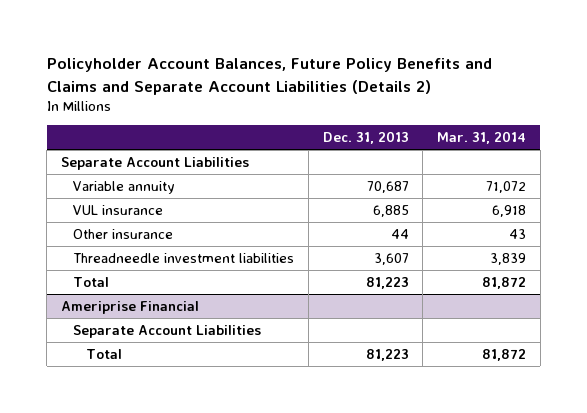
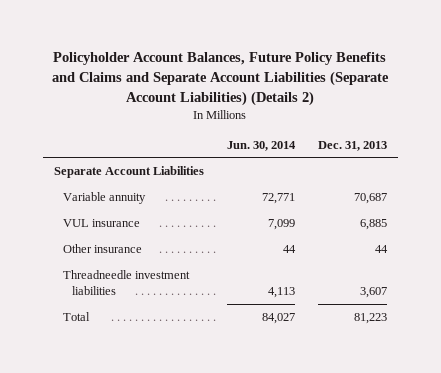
[46,58,492,95] Policyholder Account Balances, Future Policy Benefits and Claims and Separate Account Liabilities (Details 2) -> [52,52,390,106] Policyholder Account Balances, Future Policy Benefits and Claims and Separate Account Liabilities (Separate Account Liabilities) (Details 2)
[437,131,527,145] Mar. 31, 2014 -> none
none -> [226,140,296,151] Jun. 30, 2014
[61,300,200,314] Ameriprise Financial -> none
[73,324,262,338] Separate Account Liabilities -> none
[85,348,122,359] Total -> none

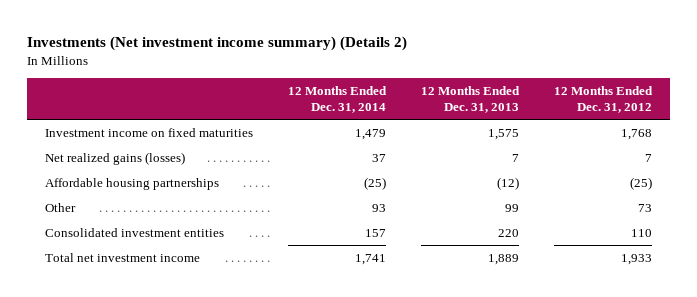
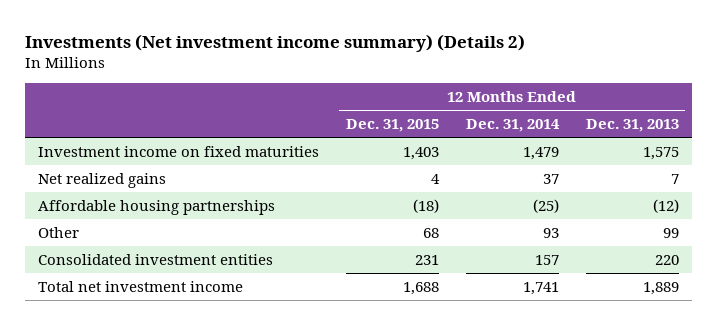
[554,85,654,113] 12 Months Ended Dec. 31, 2012 -> none
none -> [346,119,440,133] Dec. 31, 2015
[44,151,185,165] Net realized gains (losses) -> [38,172,167,188] Net realized gains

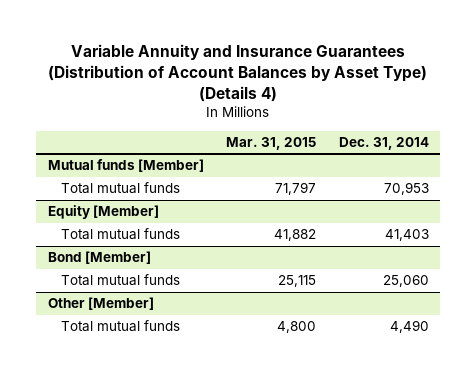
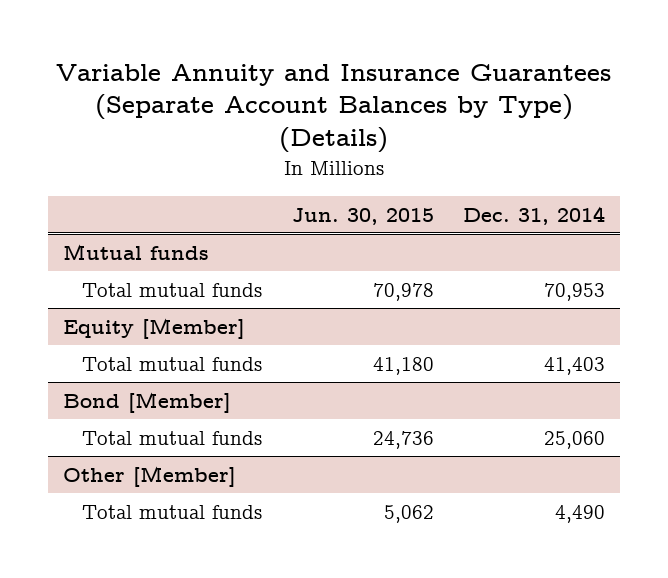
[48,44,428,103] Variable Annuity and Insurance Guarantees (Distribution of Account Balances by Asset Type) (Details 4) -> [56,63,612,154] Variable Annuity and Insurance Guarantees (Separate Account Balances by Type) (Details)
[226,136,317,150] Mar. 31, 2015 -> none
none -> [291,207,434,225] Jun. 30, 2015
[47,159,204,173] Mutual funds [Member] -> [62,243,209,260] Mutual funds

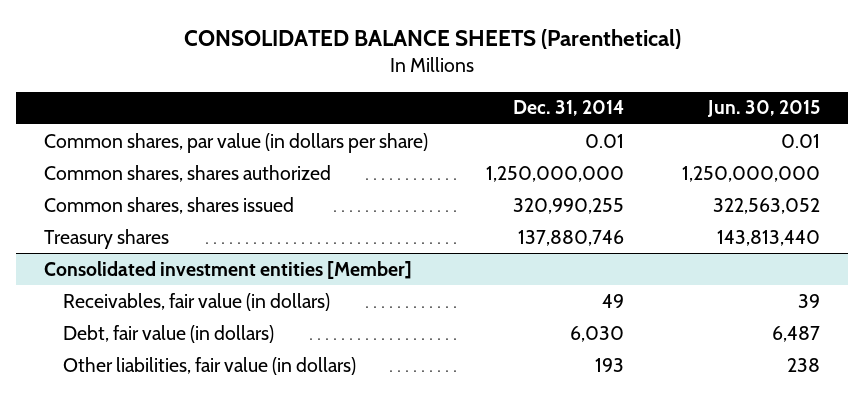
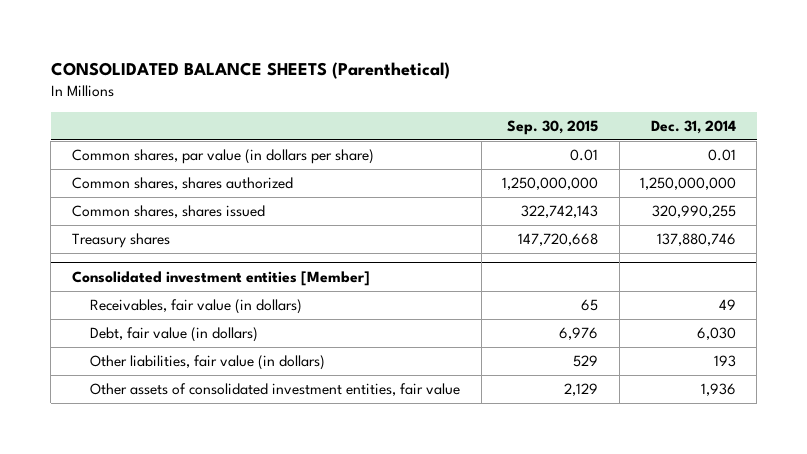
[706,100,820,118] Jun. 30, 2015 -> none
none -> [507,120,599,136] Sep. 30, 2015
none -> [90,383,461,397] Other assets of consolidated investment entities, fair value

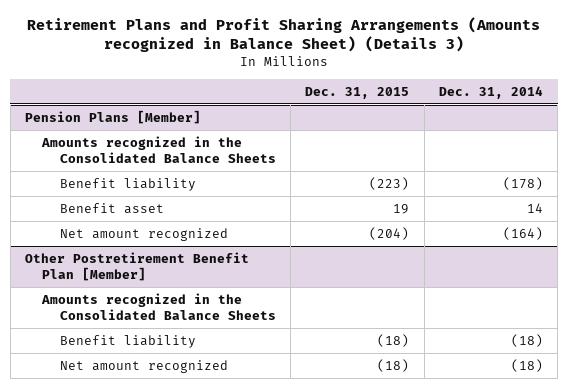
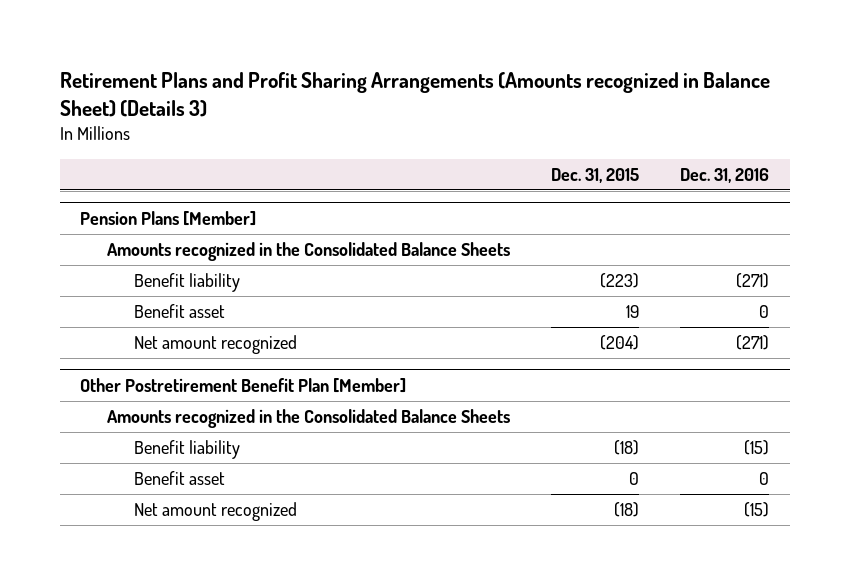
[438,85,543,99] Dec. 31, 2014 -> none
none -> [679,167,769,183] Dec. 31, 2016
none -> [133,471,225,486] Benefit asset

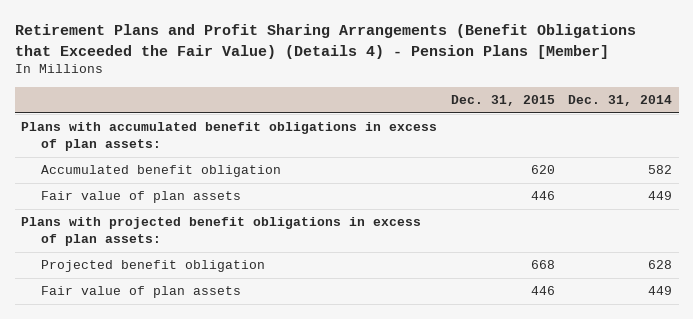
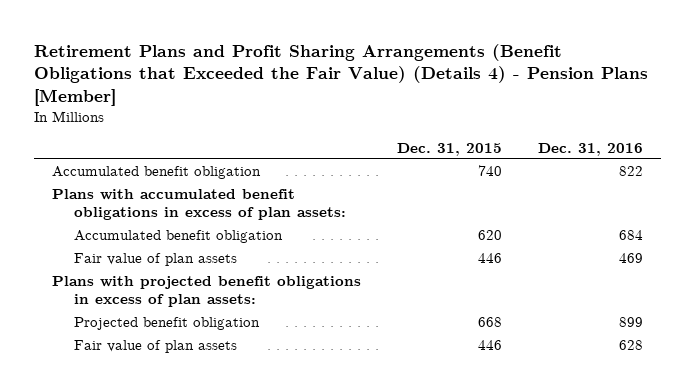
[567,94,672,106] Dec. 31, 2014 -> none
none -> [537,142,643,156] Dec. 31, 2016
none -> [52,166,262,180] Accumulated benefit obligation

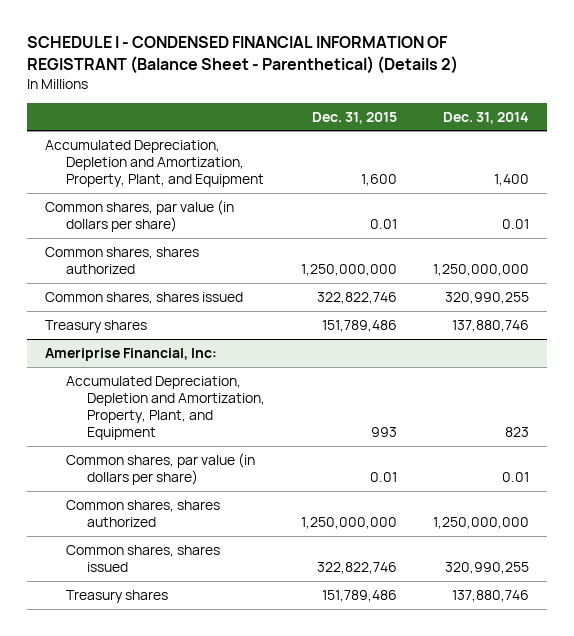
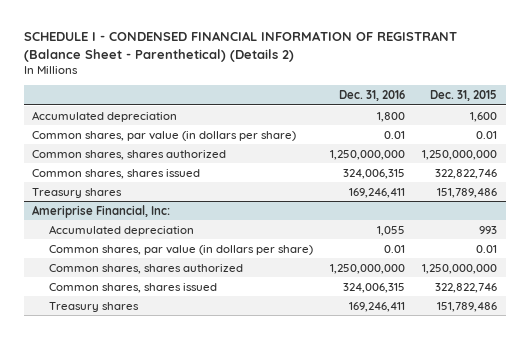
[442,111,529,124] Dec. 31, 2014 -> none
none -> [339,89,406,101] Dec. 31, 2016
[44,139,264,188] Accumulated Depreciation, Depletion and Amortization, Property, Plant, and Equipment -> [32,110,178,122] Accumulated depreciation
[65,375,265,441] Accumulated Depreciation, Depletion and Amortization, Property, Plant, and Equipment -> [48,224,194,236] Accumulated depreciation

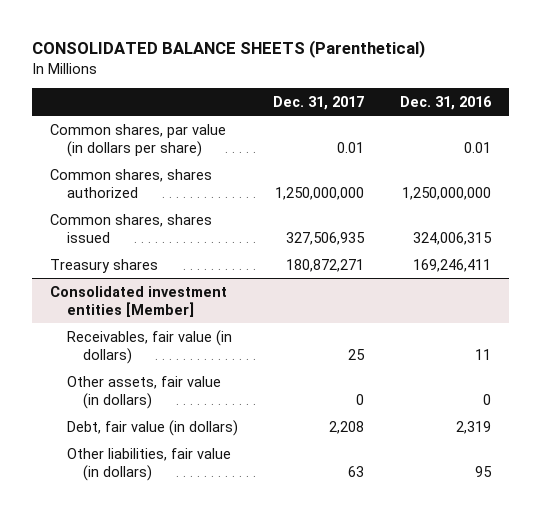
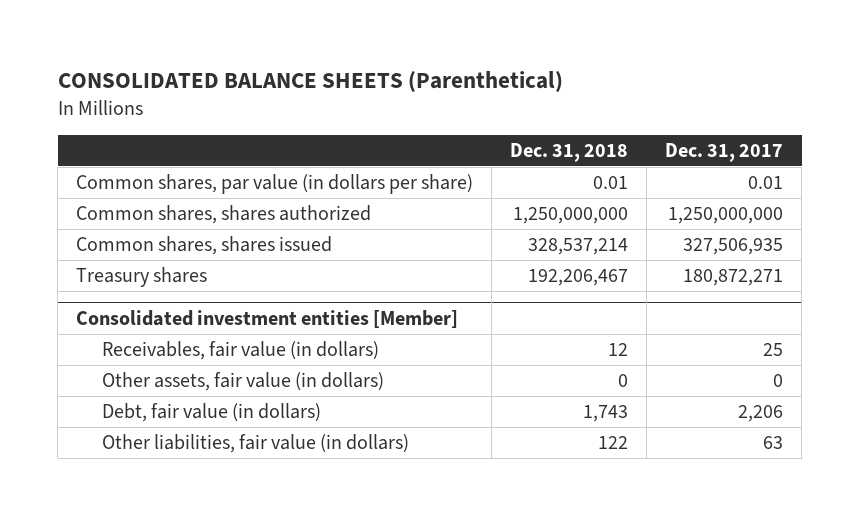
[399,95,492,110] Dec. 31, 2016 -> none
none -> [510,142,629,162] Dec. 31, 2018
[329,420,365,434] 2,208 -> [738,405,784,423] 2,206

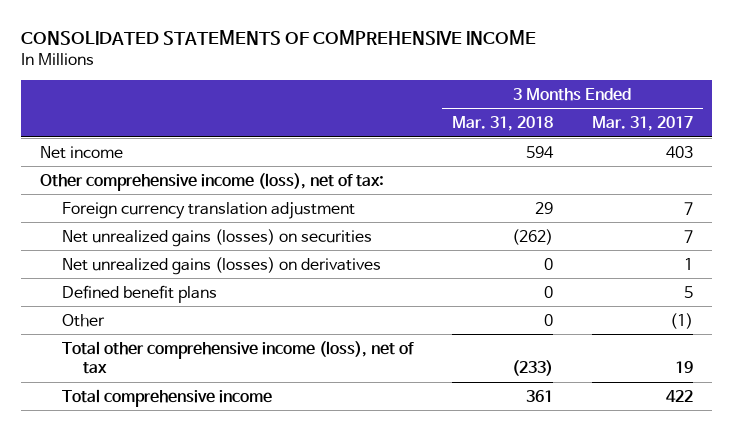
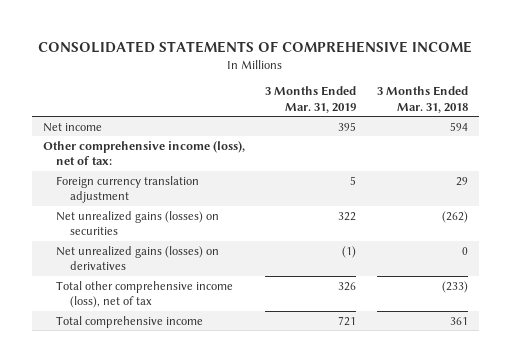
[591,116,693,132] Mar. 31, 2017 -> none
none -> [265,86,357,114] 3 Months Ended Mar. 31, 2019
[61,284,217,303] Defined benefit plans -> none
[61,313,105,327] Other -> none

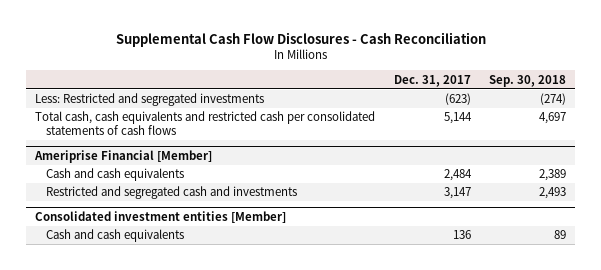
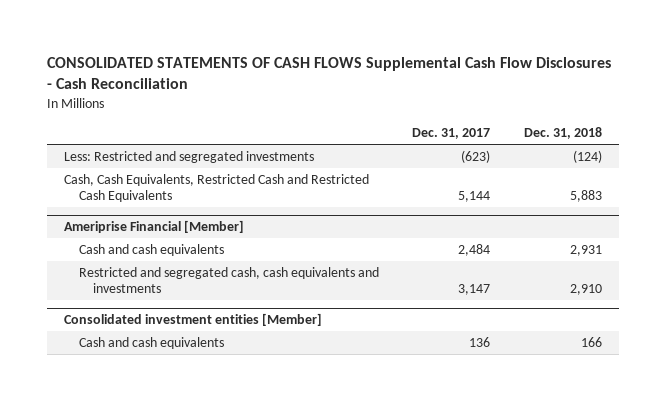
[115,31,486,47] Supplemental Cash Flow Disclosures - Cash Reconciliation -> [47,57,612,90] CONSOLIDATED STATEMENTS OF CASH FLOWS Supplemental Cash Flow Disclosures - Cash Reconciliation
[488,74,566,87] Sep. 30, 2018 -> none
none -> [523,127,602,140] Dec. 31, 2018
[35,111,376,135] Total cash, cash equivalents and restricted cash per consolidated statements of cash flows -> [63,173,369,203] Cash, Cash Equivalents, Restricted Cash and Restricted Cash Equivalents
[46,186,298,200] Restricted and segregated cash and investments -> [78,266,379,294] Restricted and segregated cash, cash equivalents and investments

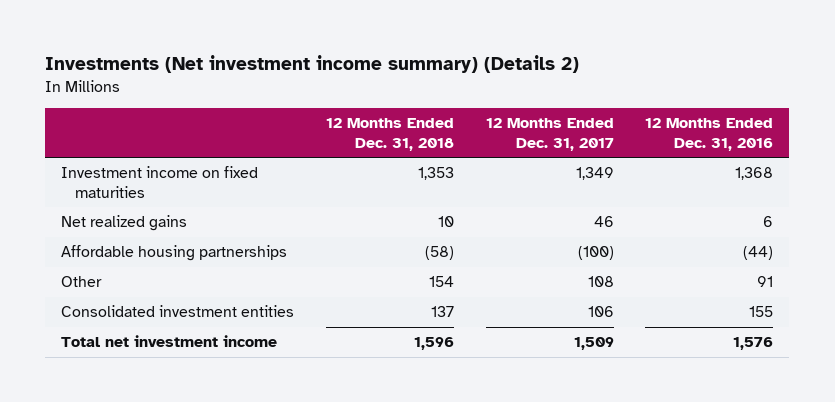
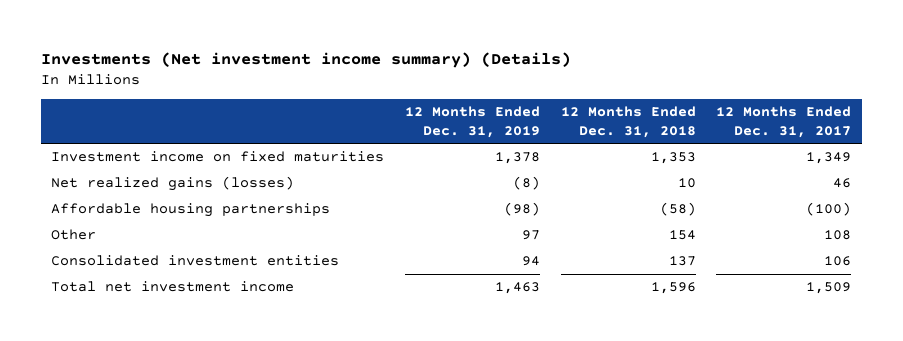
[45,55,580,74] Investments (Net investment income summary) (Details 2) -> [40,51,571,68] Investments (Net investment income summary) (Details)
[645,118,774,151] 12 Months Ended Dec. 31, 2016 -> none
none -> [404,105,540,138] 12 Months Ended Dec. 31, 2019
[61,215,188,232] Net realized gains -> [51,176,295,192] Net realized gains (losses)

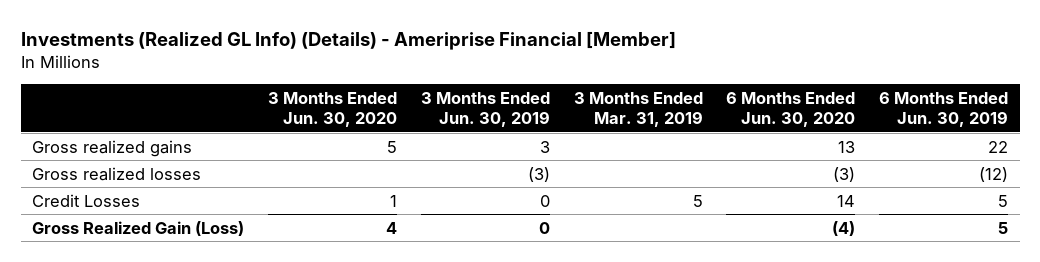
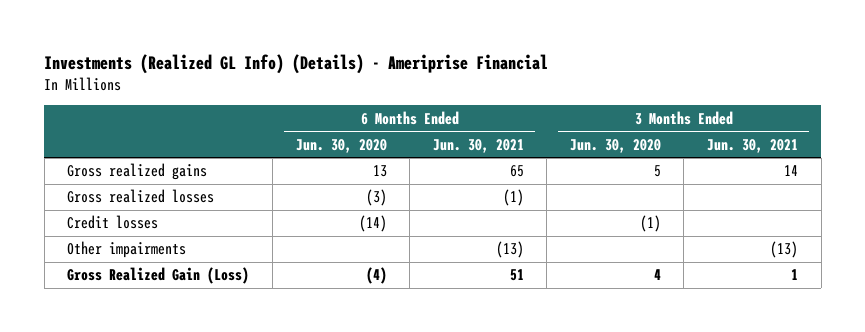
[20,30,676,50] Investments (Realized GL Info) (Details) - Ameriprise Financial [Member] -> [44,53,549,74] Investments (Realized GL Info) (Details) - Ameriprise Financial
[420,91,550,127] 3 Months Ended Jun. 30, 2019 -> none
[573,91,703,127] 3 Months Ended Mar. 31, 2019 -> none
[879,91,1009,127] 6 Months Ended Jun. 30, 2019 -> none
none -> [432,138,524,153] Jun. 30, 2021
none -> [706,138,798,153] Jun. 30, 2021
[32,193,141,207] Credit Losses -> [67,215,159,230] Credit losses
[390,194,398,207] 1 -> [639,215,661,233] (1)
[837,194,856,207] 14 -> [358,215,387,233] (14)
none -> [67,241,187,259] Other impairments

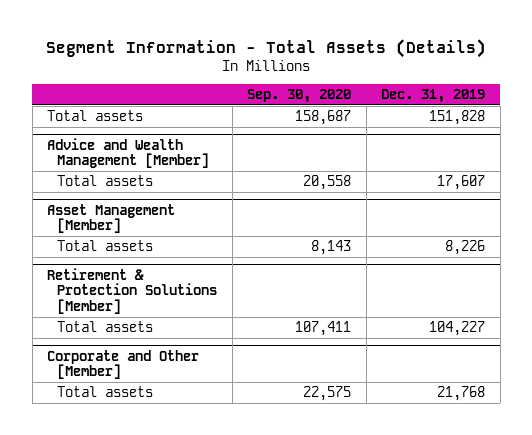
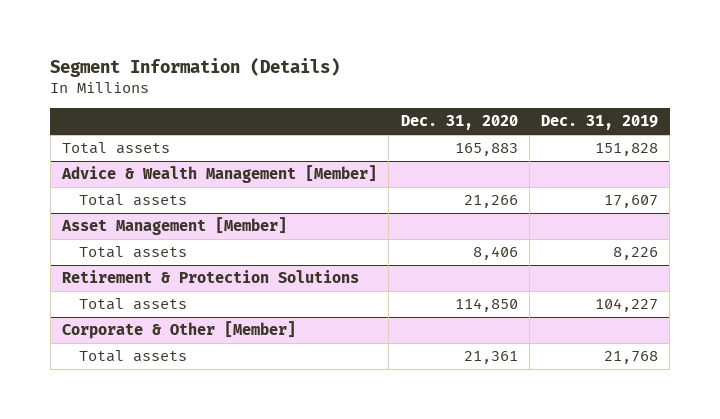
[46,38,487,58] Segment Information - Total Assets (Details) -> [50,58,341,78] Segment Information (Details)
[247,89,352,104] Sep. 30, 2020 -> none
none -> [400,115,518,131] Dec. 31, 2020
[47,137,210,169] Advice and Wealth Management [Member] -> [60,165,377,184] Advice & Wealth Management [Member]
[47,267,218,315] Retirement & Protection Solutions [Member] -> [61,270,359,284] Retirement & Protection Solutions
[47,349,200,380] Corporate and Other [Member] -> [61,321,296,340] Corporate & Other [Member]

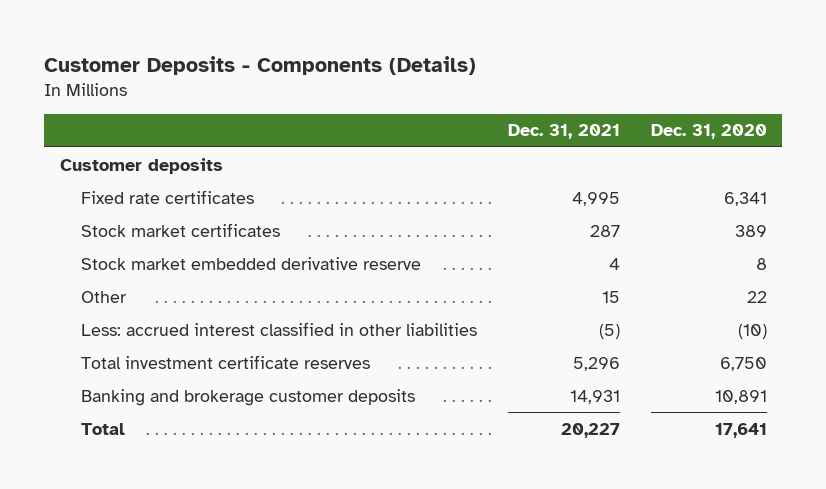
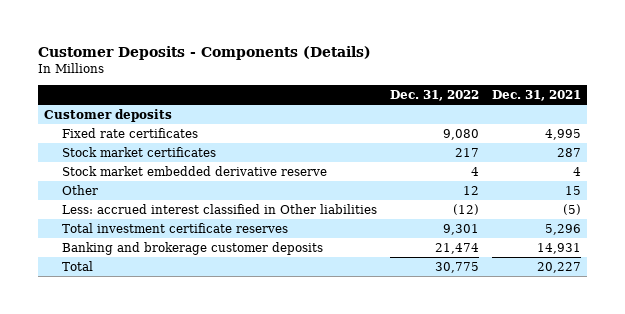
[650,124,767,140] Dec. 31, 2020 -> none
none -> [389,90,479,102] Dec. 31, 2022
[80,321,477,336] Less: accrued interest classified in other liabilities -> [61,203,377,214] Less: accrued interest classified in Other liabilities

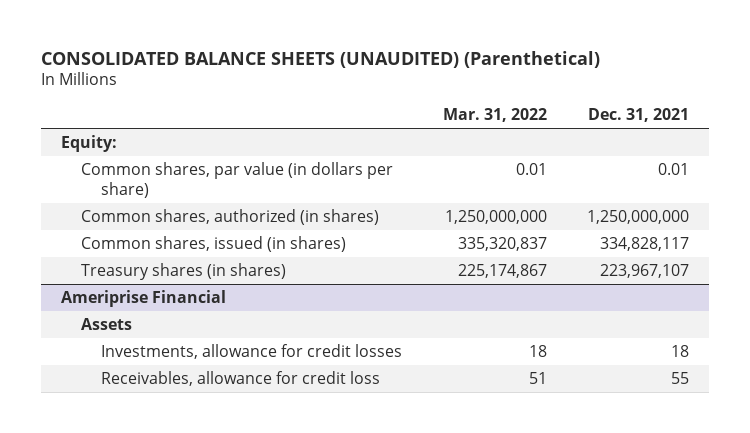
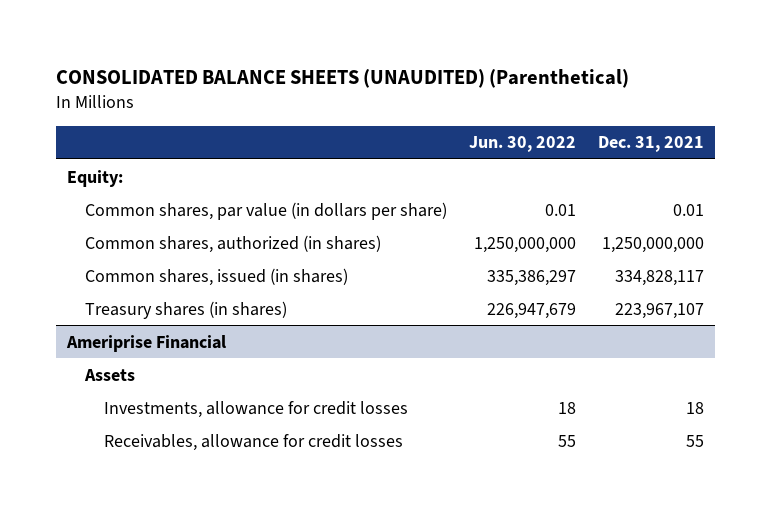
[442,107,547,122] Mar. 31, 2022 -> none
none -> [469,136,577,153] Jun. 30, 2022
[101,371,381,387] Receivables, allowance for credit loss -> [103,433,403,451] Receivables, allowance for credit losses

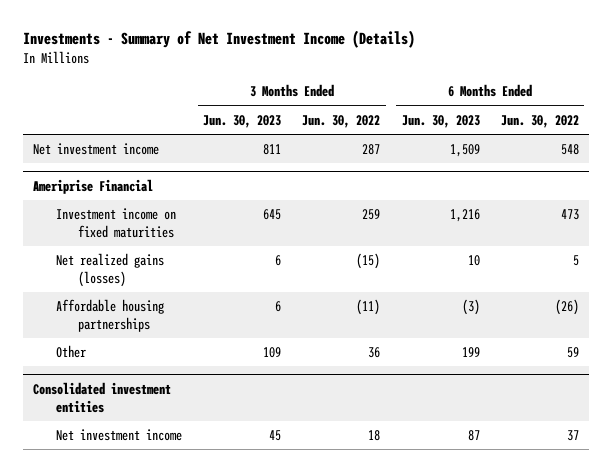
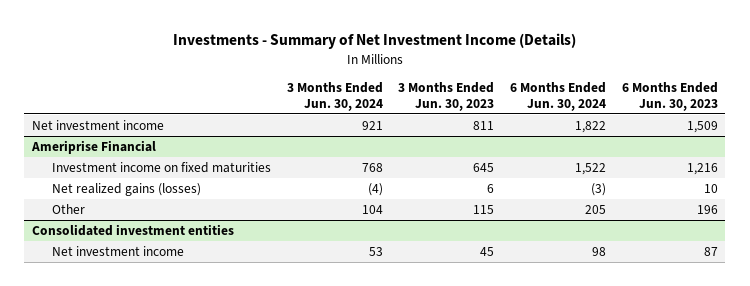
[302,114,381,128] Jun. 30, 2022 -> none
[500,114,579,128] Jun. 30, 2022 -> none
none -> [286,82,383,111] 3 Months Ended Jun. 30, 2024
none -> [509,82,606,111] 6 Months Ended Jun. 30, 2024
[55,299,164,332] Affordable housing partnerships -> none
[262,347,281,359] 109 -> [473,204,495,214] 115
[461,347,480,358] 199 -> [696,204,718,214] 196

